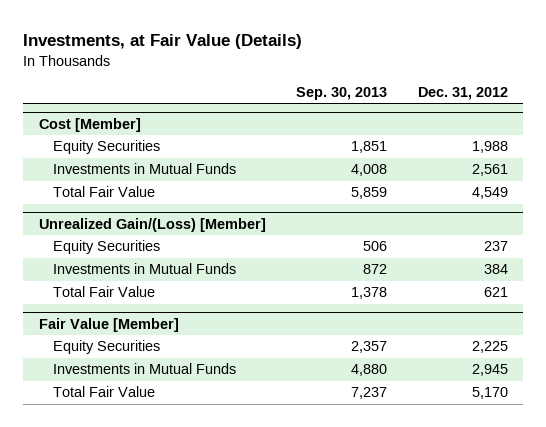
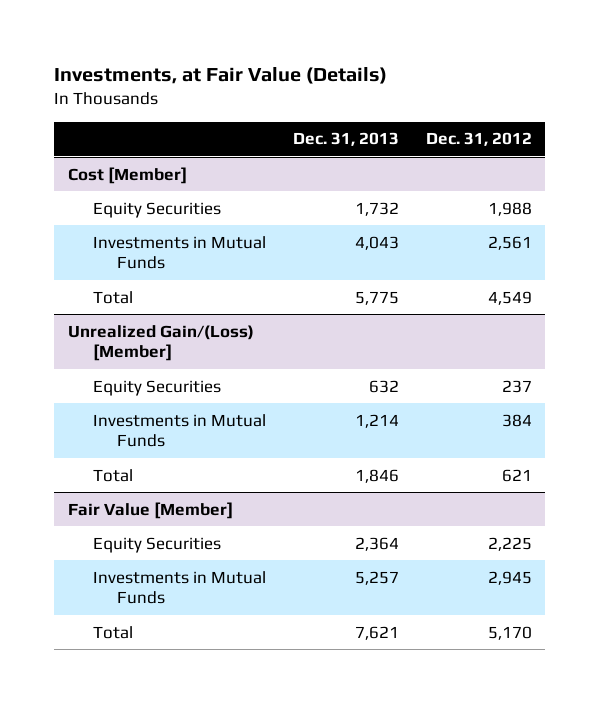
[296,87,388,101] Sep. 30, 2013 -> none
none -> [292,132,399,147] Dec. 31, 2013
[53,186,156,198] Total Fair Value -> [92,290,133,304] Total
[53,286,156,298] Total Fair Value -> [92,468,133,482] Total
[53,386,156,398] Total Fair Value -> [92,625,133,639] Total

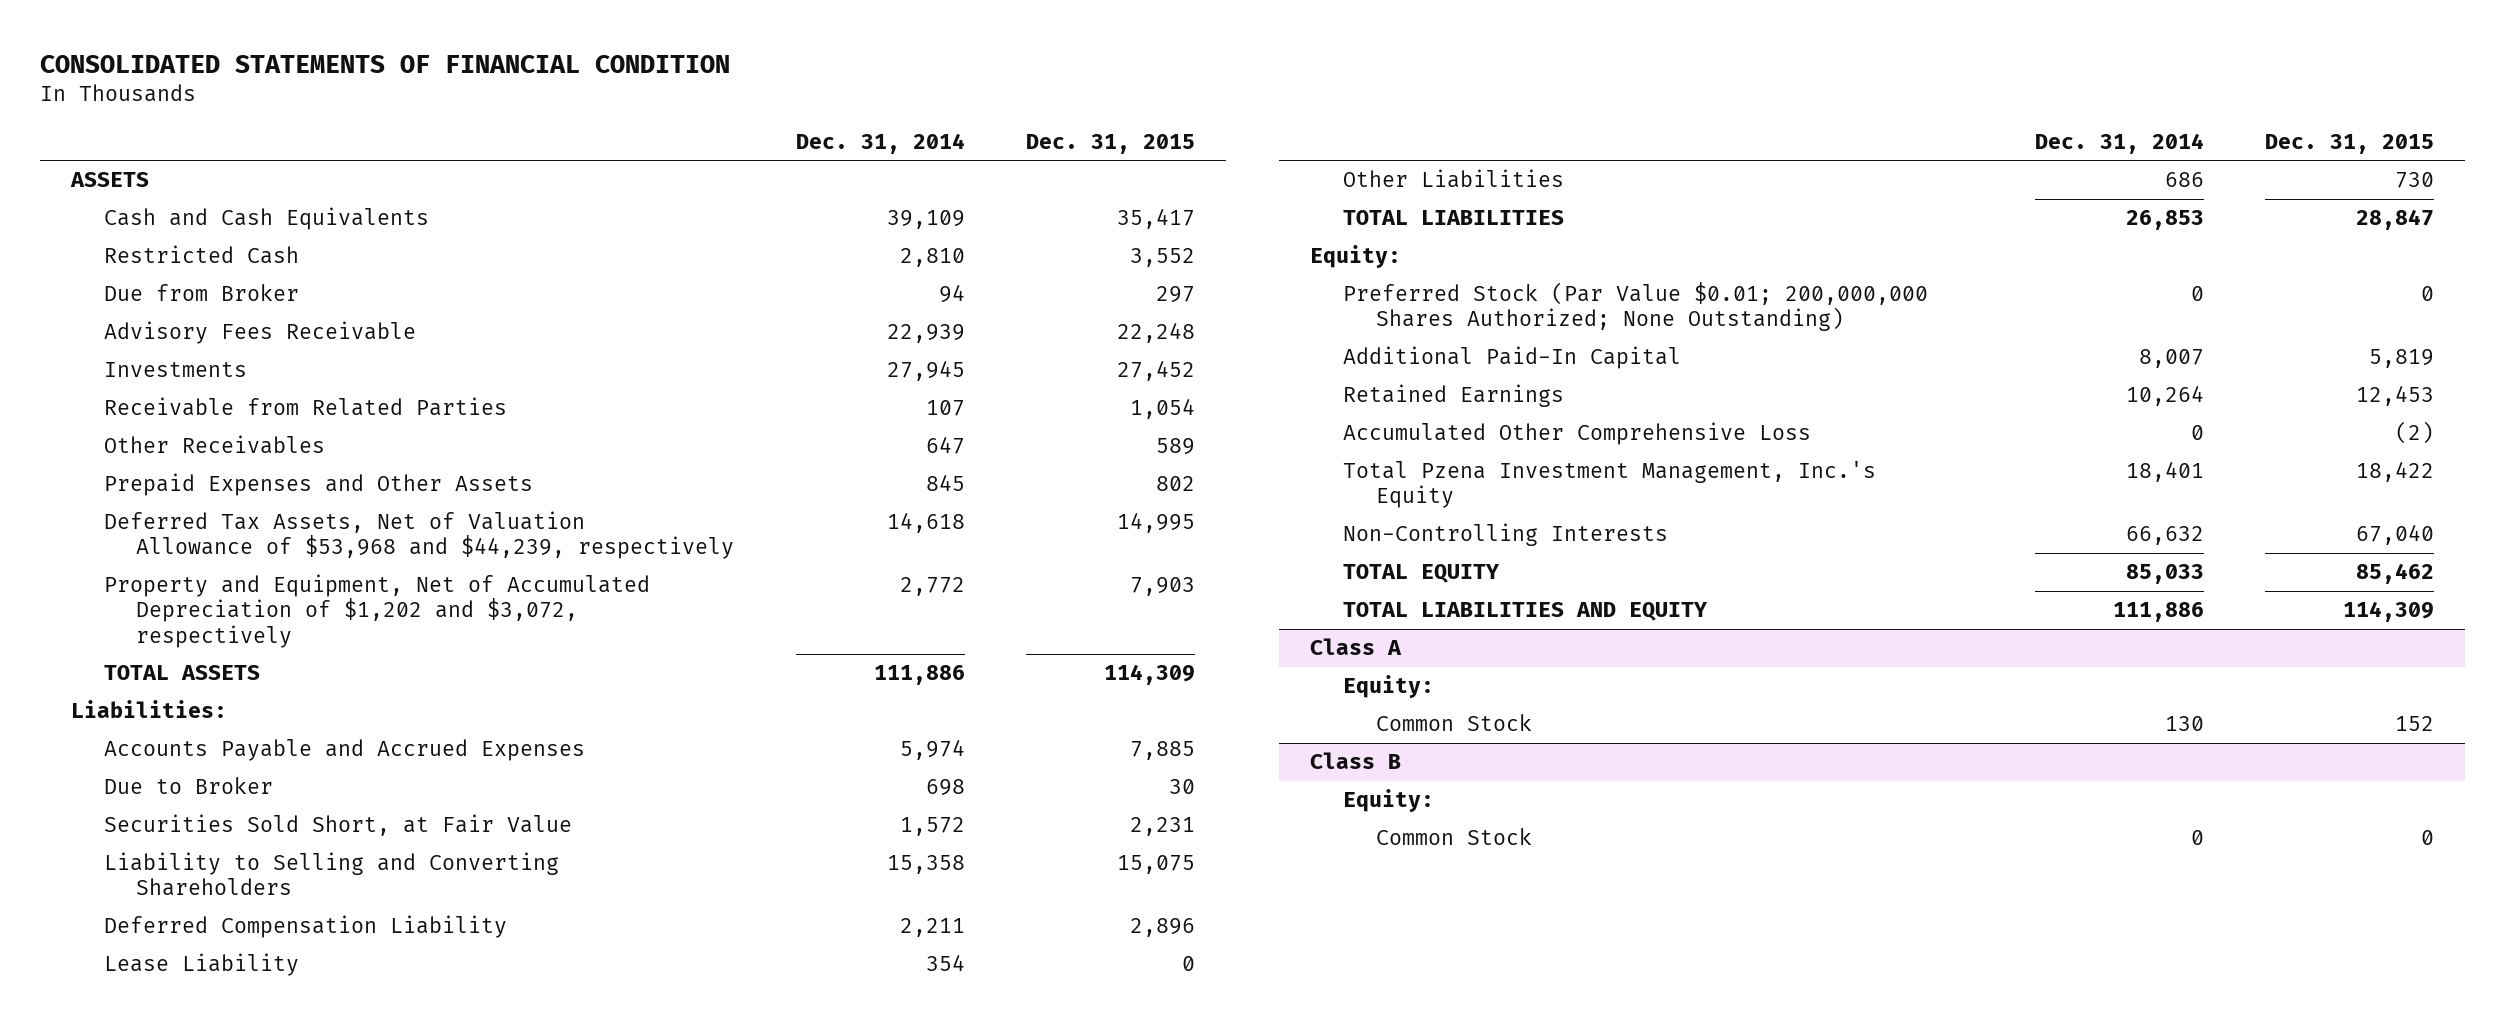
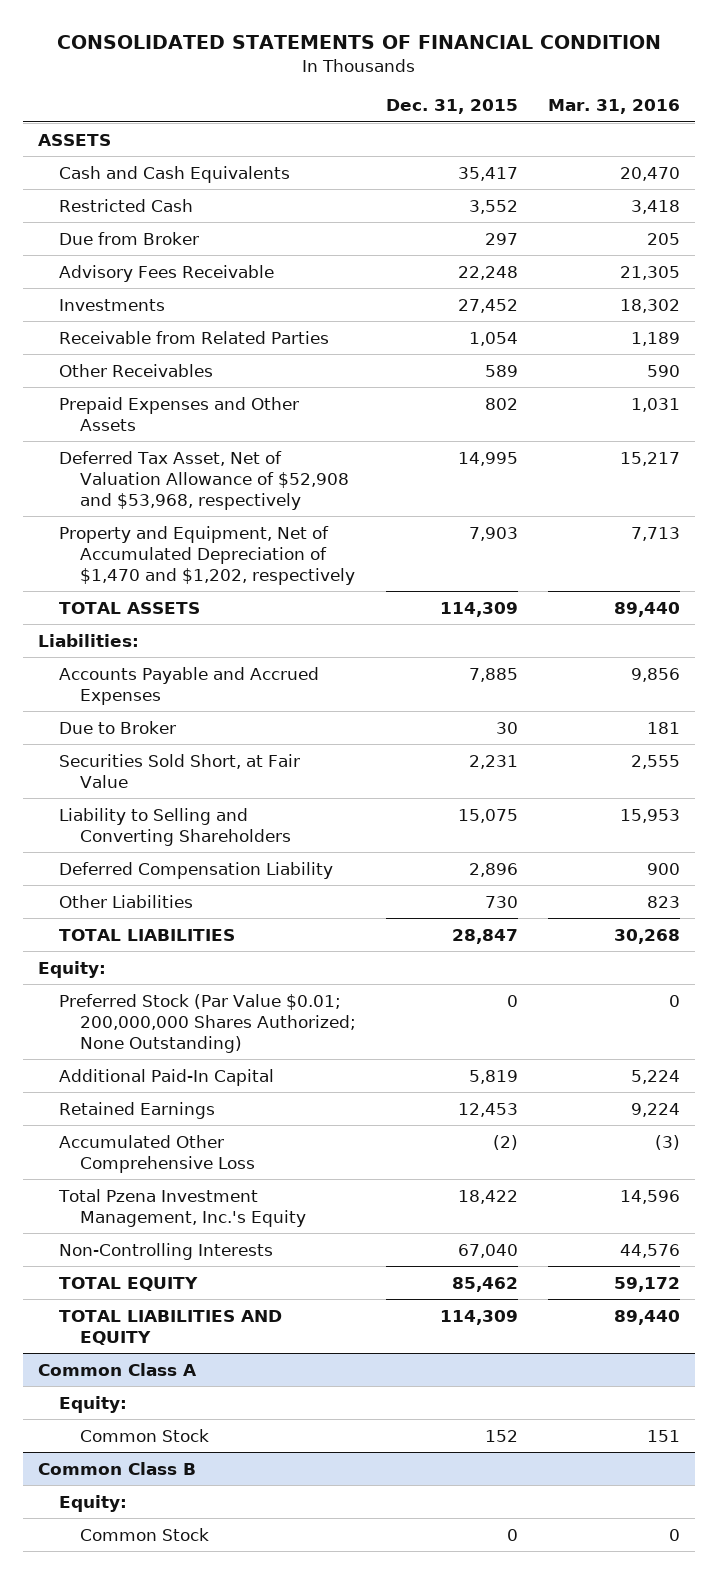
[795,132,965,154] Dec. 31, 2014 -> none
none -> [547,99,680,115] Mar. 31, 2016
[103,511,735,560] Deferred Tax Assets, Net of Valuation Allowance of $53,968 and $44,239, respectively -> [59,450,350,510] Deferred Tax Asset, Net of Valuation Allowance of $52,908 and $53,968, respectively
[103,574,650,648] Property and Equipment, Net of Accumulated Depreciation of $1,202 and $3,072, respectively -> [59,525,356,585] Property and Equipment, Net of Accumulated Depreciation of $1,470 and $1,202, respectively
[103,953,299,977] Lease Liability -> none
[1309,638,1402,656] Class A -> [38,1362,198,1376] Common Class A
[1309,752,1401,770] Class B -> [38,1461,197,1475] Common Class B

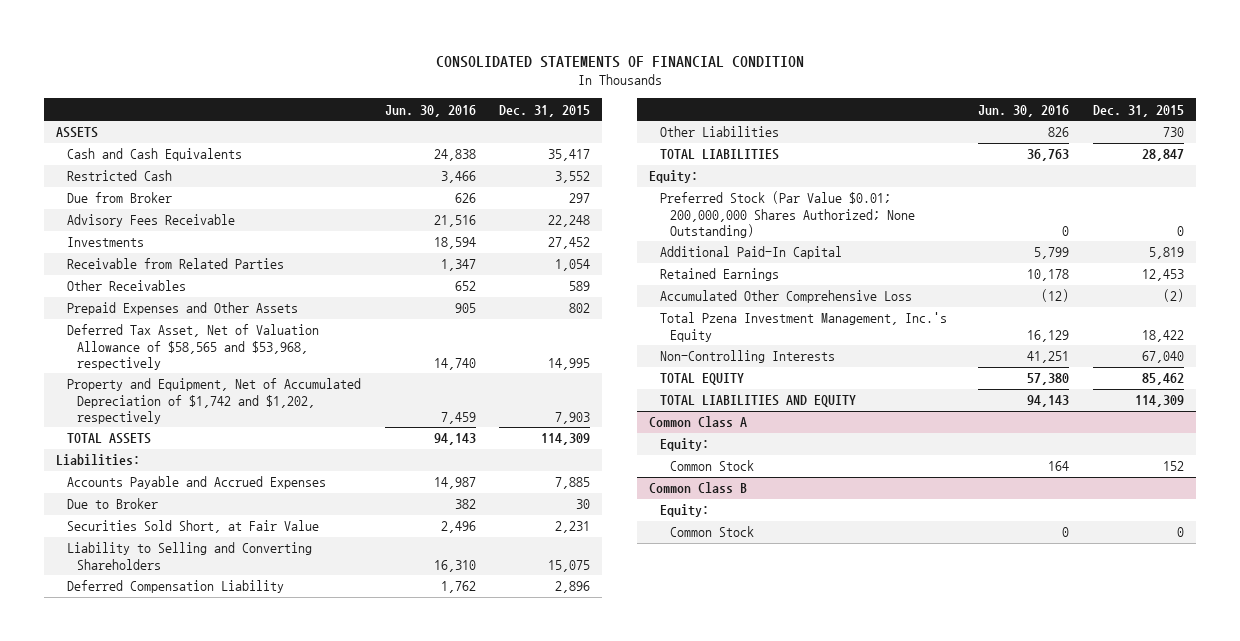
[547,99,680,115] Mar. 31, 2016 -> none
none -> [384,104,476,117] Jun. 30, 2016
[59,450,350,510] Deferred Tax Asset, Net of Valuation Allowance of $52,908 and $53,968, respectively -> [66,324,319,370] Deferred Tax Asset, Net of Valuation Allowance of $58,565 and $53,968, respectively
[59,525,356,585] Property and Equipment, Net of Accumulated Depreciation of $1,470 and $1,202, respectively -> [66,378,361,424] Property and Equipment, Net of Accumulated Depreciation of $1,742 and $1,202, respectively

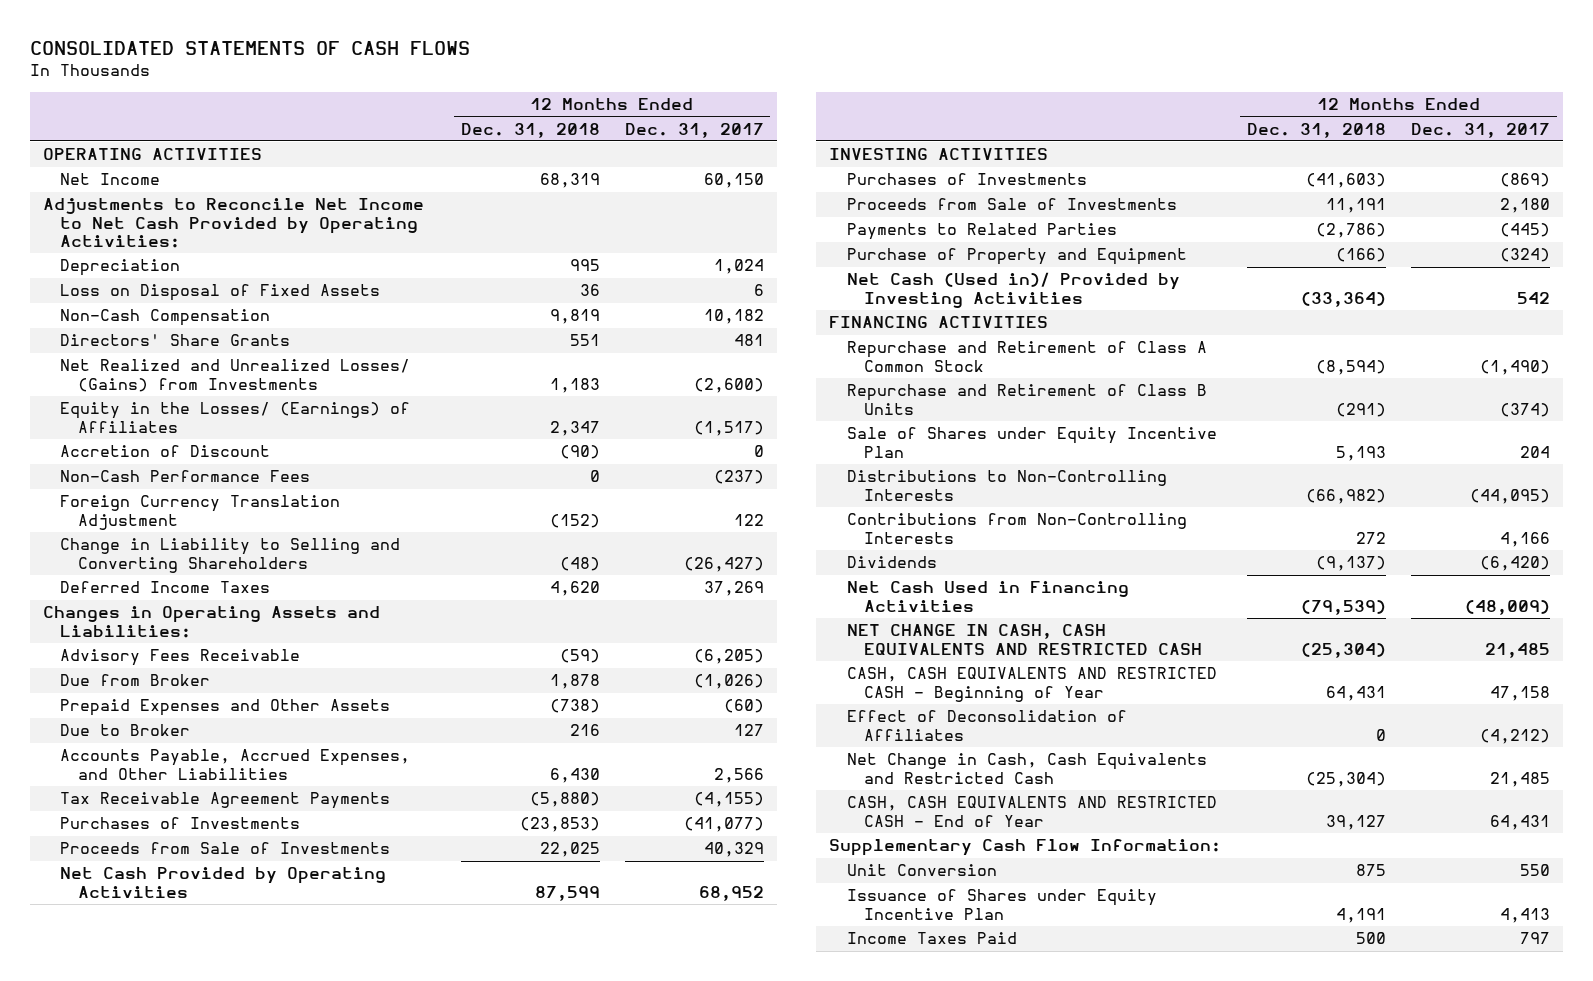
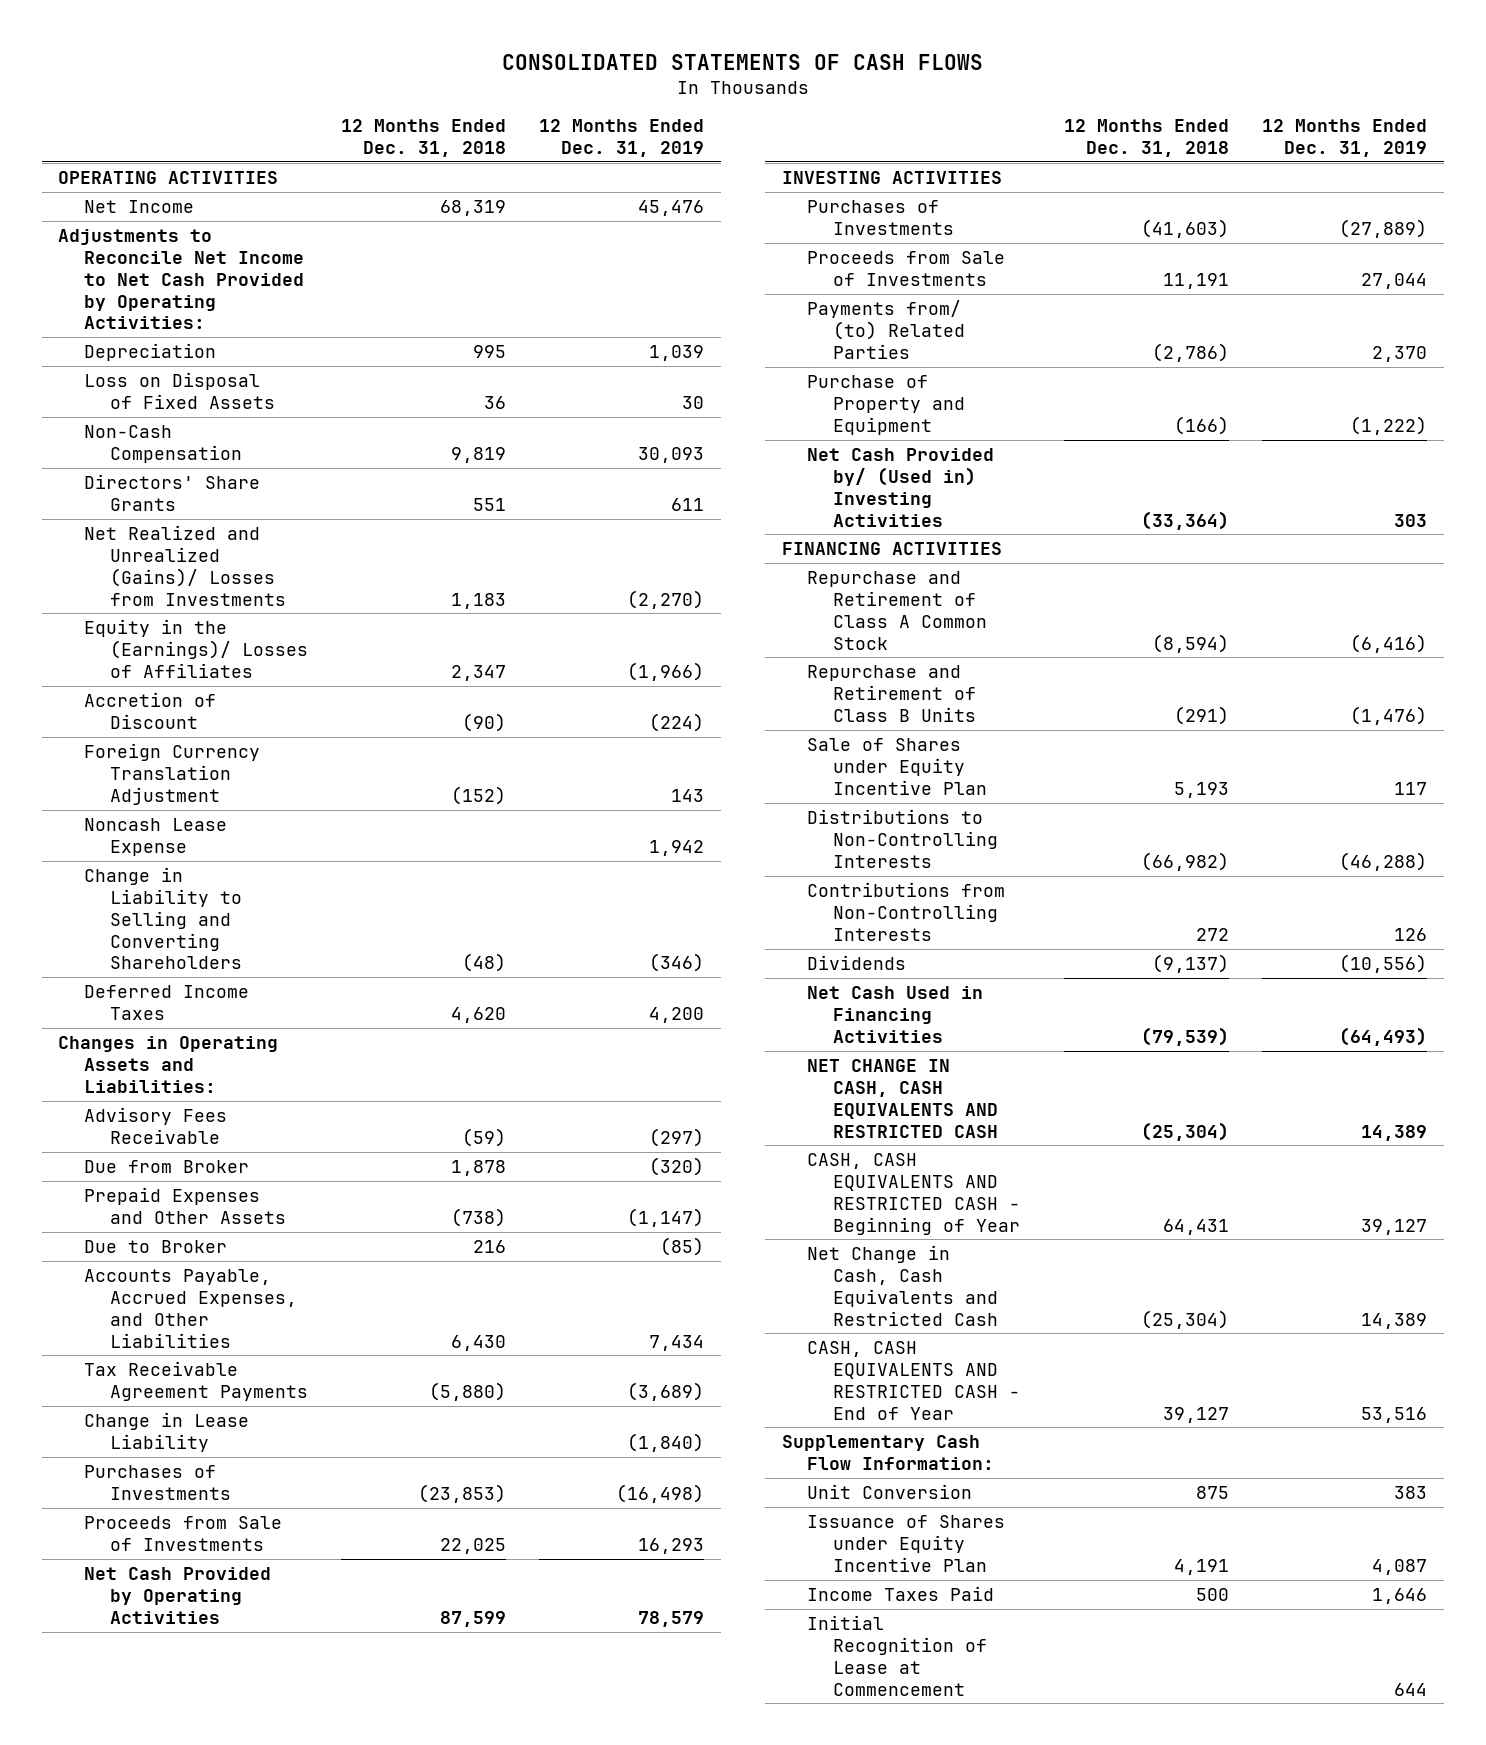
[625,122,765,138] Dec. 31, 2017 -> none
none -> [538,119,704,158] 12 Months Ended Dec. 31, 2019
[60,359,411,392] Net Realized and Unrealized Losses/ (Gains) from Investments -> [84,524,286,606] Net Realized and Unrealized (Gains)/ Losses from Investments
[60,402,411,433] Equity in the Losses/ (Earnings) of Affiliates -> [84,618,308,678] Equity in the (Earnings)/ Losses of Affiliates
[60,470,311,483] Non-Cash Performance Fees -> none
none -> [84,817,228,856] Noncash Lease Expense
none -> [84,1411,250,1452] Change in Lease Liability
[846,223,1117,241] Payments to Related Parties -> [807,299,965,359] Payments from/ (to) Related Parties
[846,272,1180,308] Net Cash (Used in)/ Provided by Investing Activities -> [807,447,995,527] Net Cash Provided by/ (Used in) Investing Activities
[846,710,1127,741] Effect of Deconsolidation of Affiliates -> none
none -> [807,1614,987,1696] Initial Recognition of Lease at Commencement

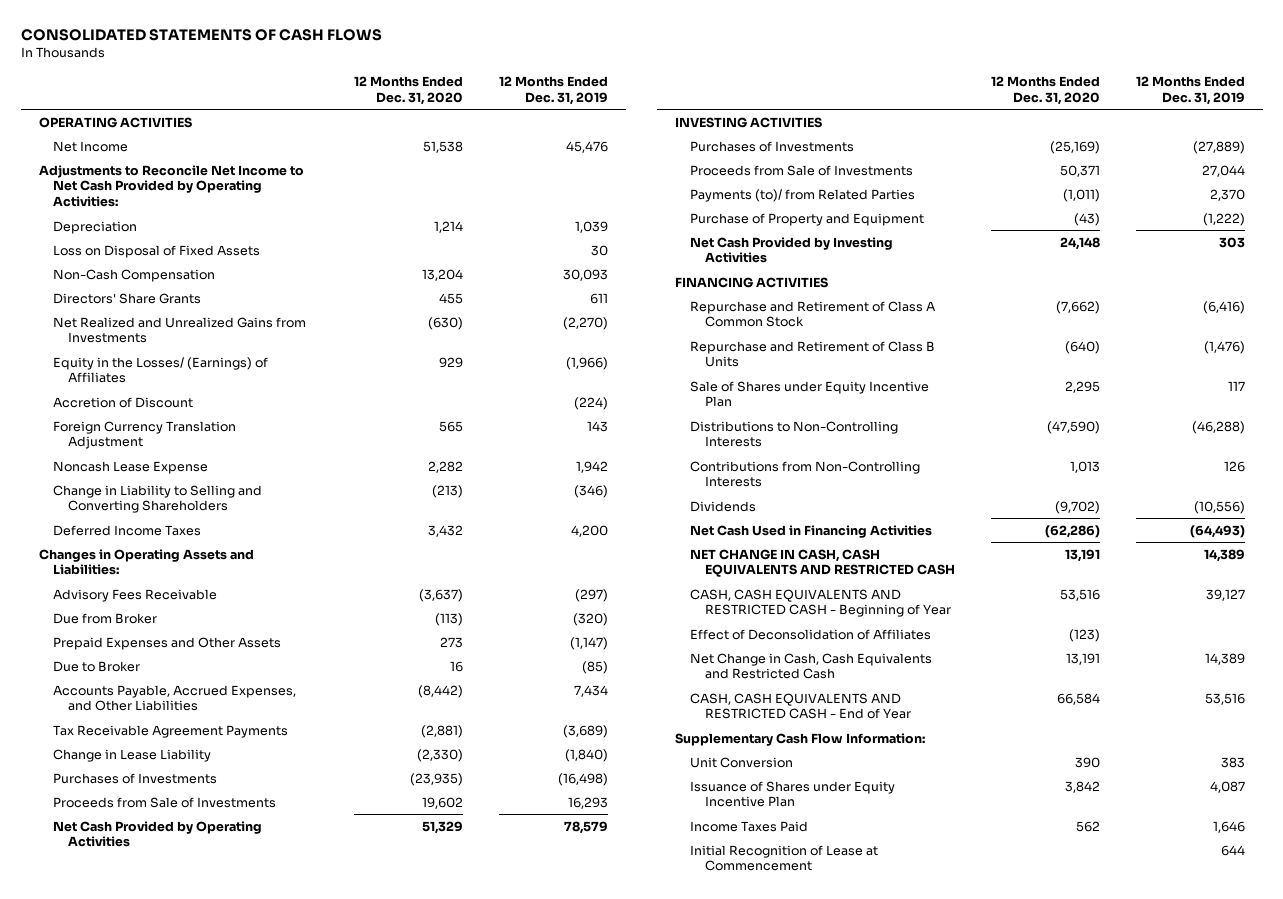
[340,119,506,158] 12 Months Ended Dec. 31, 2018 -> none
none -> [353,76,463,105] 12 Months Ended Dec. 31, 2020
[84,524,286,606] Net Realized and Unrealized (Gains)/ Losses from Investments -> [53,316,307,344] Net Realized and Unrealized Gains from Investments
[84,618,308,678] Equity in the (Earnings)/ Losses of Affiliates -> [53,356,269,384] Equity in the Losses/ (Earnings) of Affiliates
[807,299,965,359] Payments from/ (to) Related Parties -> [690,188,916,202] Payments (to)/ from Related Parties
[807,447,995,527] Net Cash Provided by/ (Used in) Investing Activities -> [690,236,894,264] Net Cash Provided by Investing Activities
none -> [690,628,932,640] Effect of Deconsolidation of Affiliates

